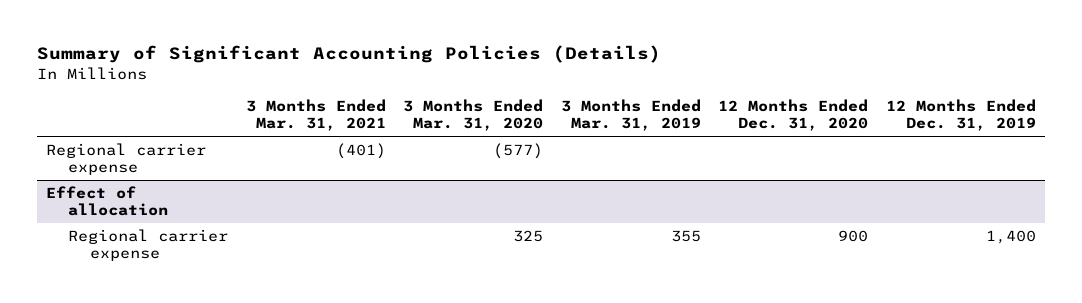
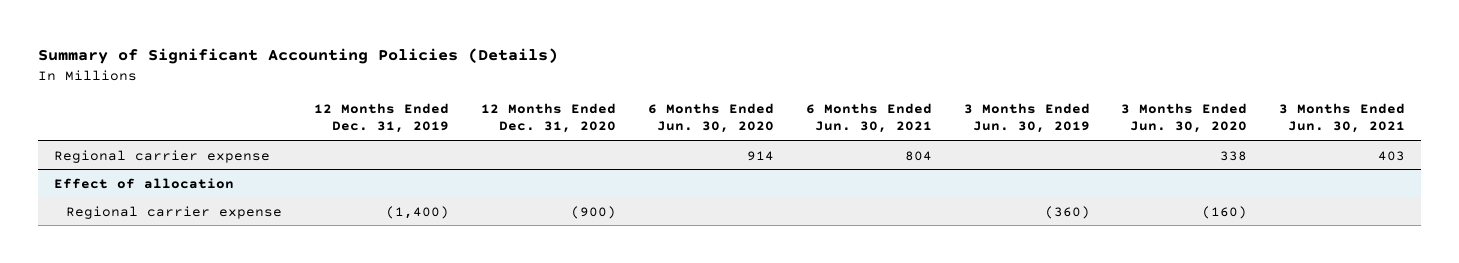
[245,99,386,132] 3 Months Ended Mar. 31, 2021 -> none
[403,99,544,132] 3 Months Ended Mar. 31, 2020 -> none
[560,99,701,132] 3 Months Ended Mar. 31, 2019 -> none
none -> [647,103,774,134] 6 Months Ended Jun. 30, 2020
none -> [805,103,932,134] 6 Months Ended Jun. 30, 2021
none -> [963,103,1090,134] 3 Months Ended Jun. 30, 2019
none -> [1121,103,1248,134] 3 Months Ended Jun. 30, 2020
none -> [1279,103,1406,134] 3 Months Ended Jun. 30, 2021
[838,230,869,243] 900 -> [571,205,617,219] (900)
[986,230,1037,245] 1,400 -> [386,205,450,219] (1,400)

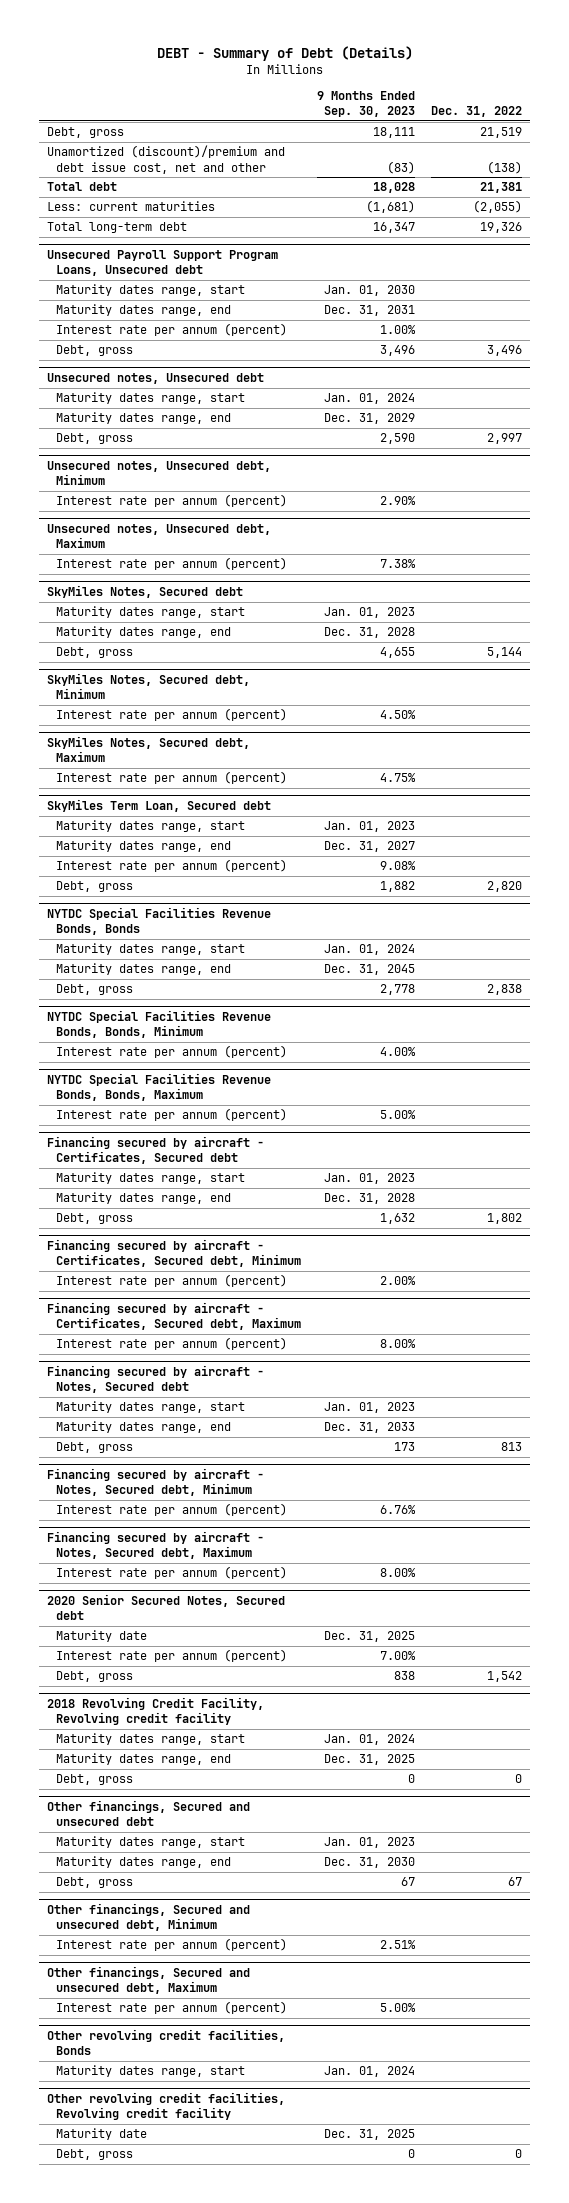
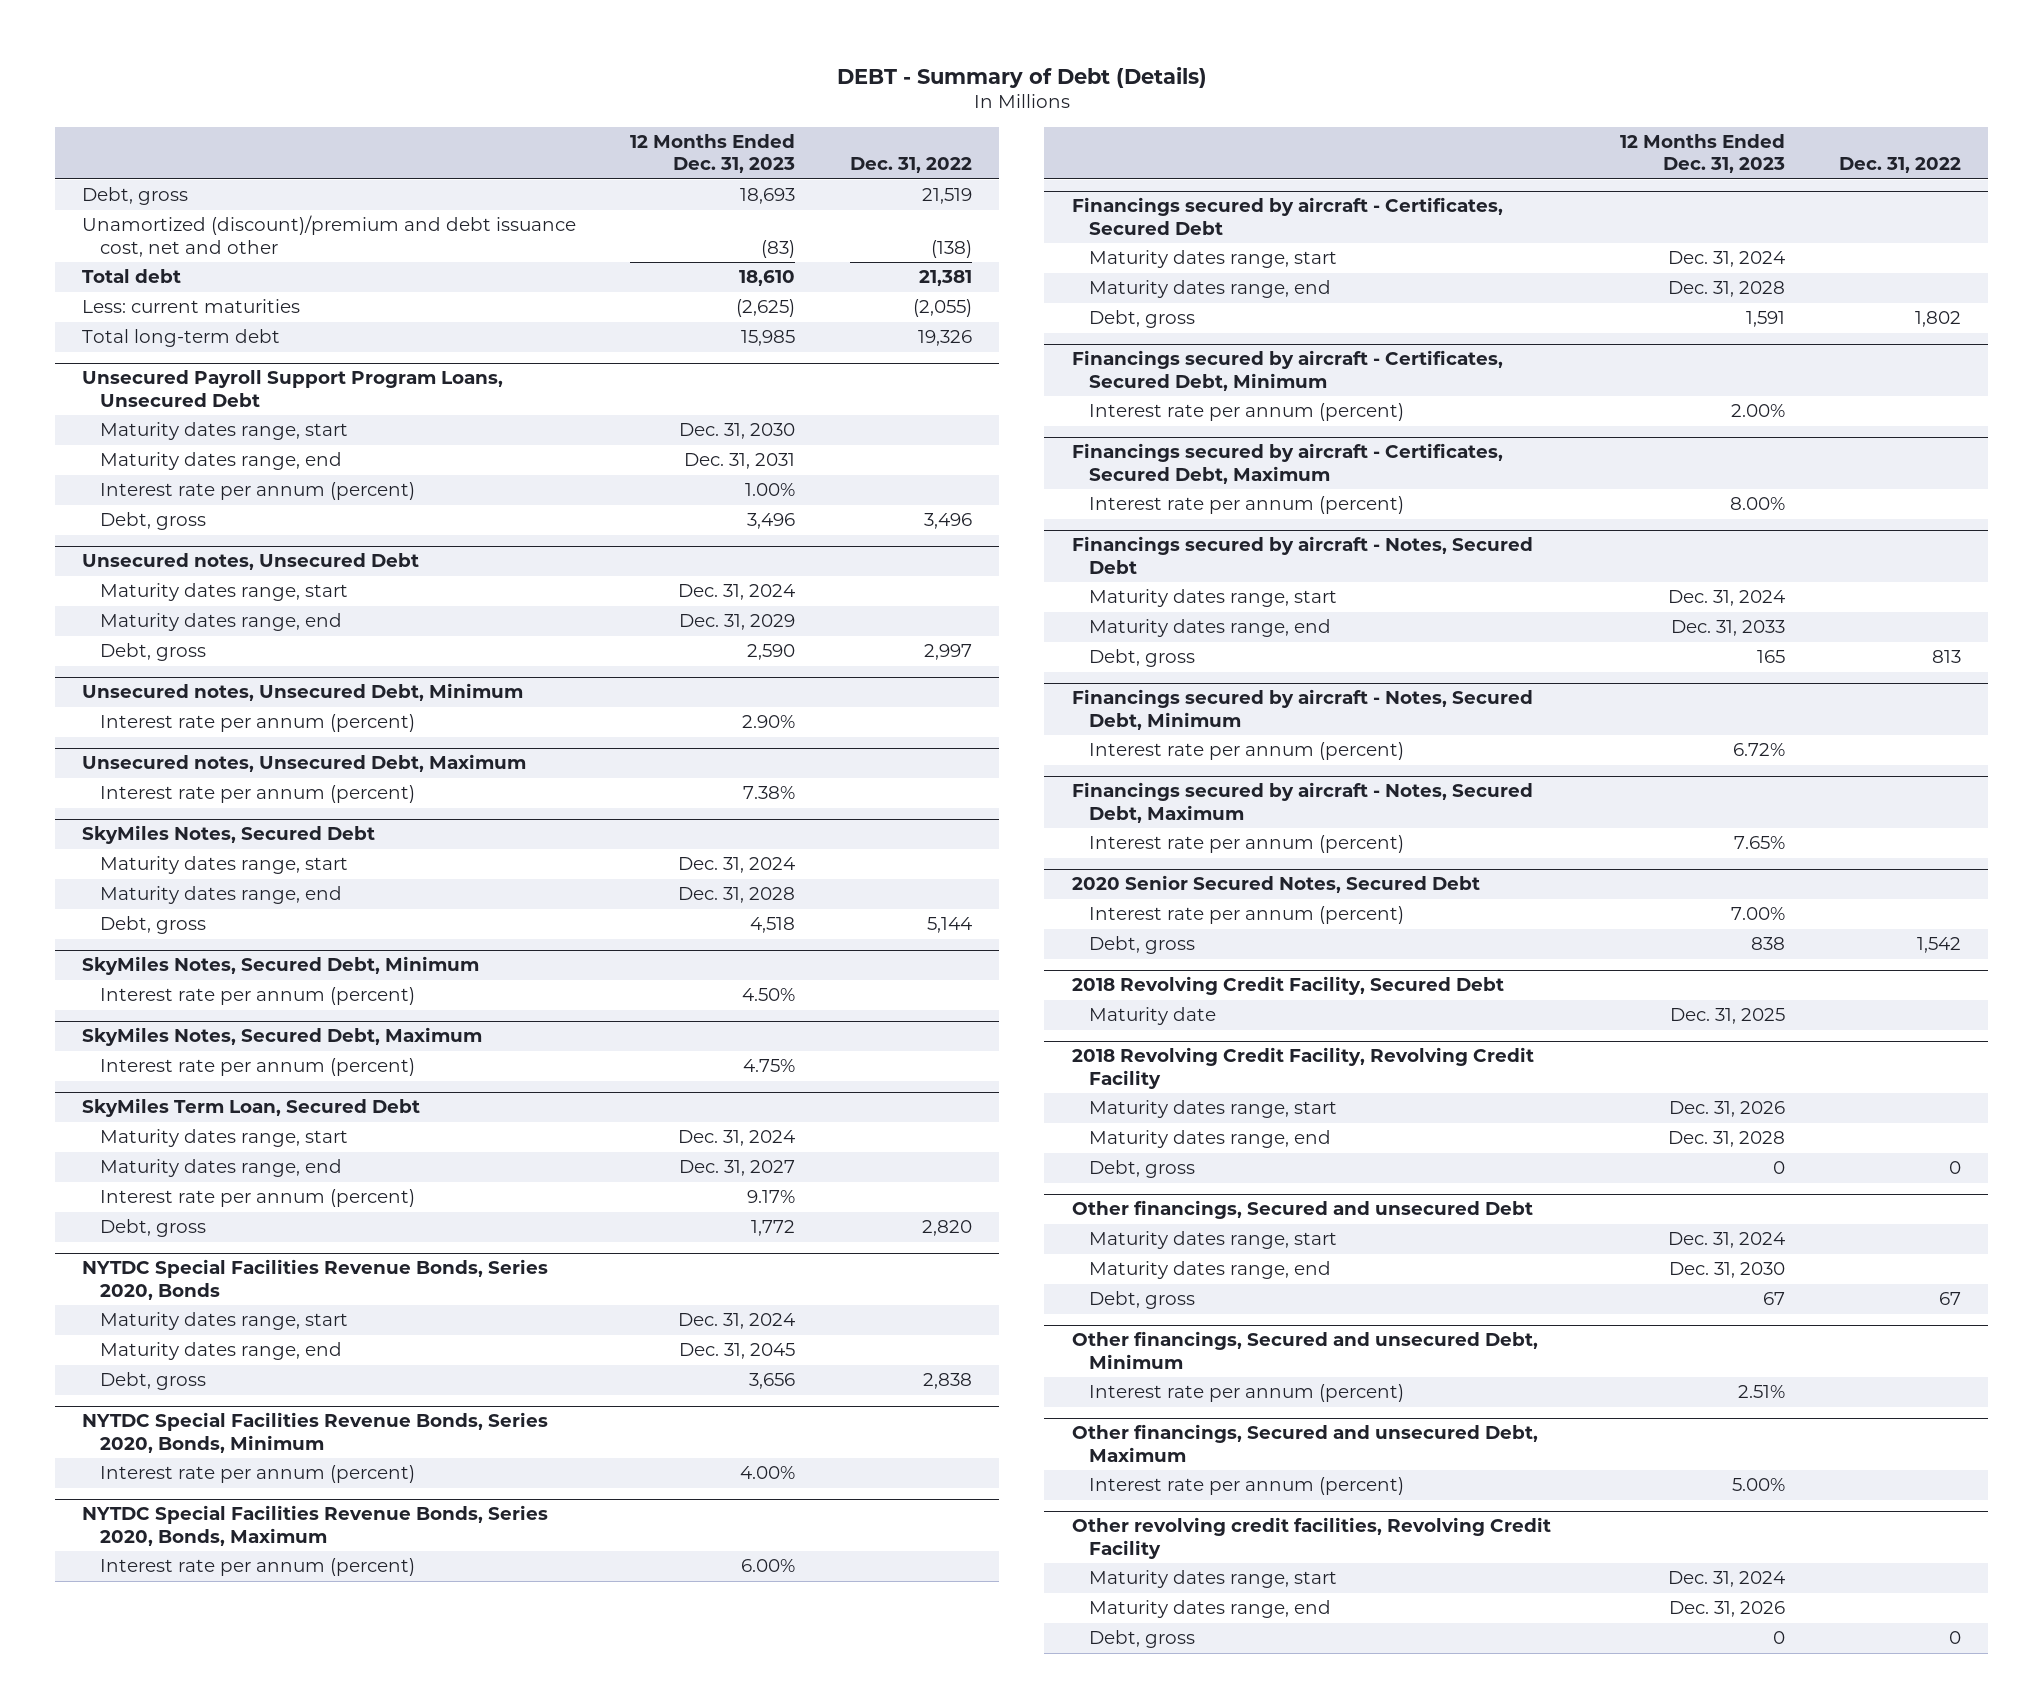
[317,90,416,118] 9 Months Ended Sep. 30, 2023 -> none
none -> [630,133,796,174] 12 Months Ended Dec. 31, 2023
[47,145,286,174] Unamortized (discount)/premium and debt issue cost, net and other -> [82,215,577,257] Unamortized (discount)/premium and debt issuance cost, net and other
[47,250,279,277] Unsecured Payroll Support Program Loans, Unsecured debt -> [82,370,504,407] Unsecured Payroll Support Program Loans, Unsecured Debt
[47,373,265,385] Unsecured notes, Unsecured debt -> [82,553,420,571] Unsecured notes, Unsecured Debt
[47,461,272,486] Unsecured notes, Unsecured debt, Minimum -> [82,683,524,702] Unsecured notes, Unsecured Debt, Minimum
[47,524,272,549] Unsecured notes, Unsecured debt, Maximum -> [82,754,527,773] Unsecured notes, Unsecured Debt, Maximum
[47,585,244,599] SkyMiles Notes, Secured debt -> [82,825,376,845] SkyMiles Notes, Secured Debt
[47,673,251,700] SkyMiles Notes, Secured debt, Minimum -> [82,956,480,976] SkyMiles Notes, Secured Debt, Minimum
[47,736,251,763] SkyMiles Notes, Secured debt, Maximum -> [82,1027,483,1047] SkyMiles Notes, Secured Debt, Maximum
[47,799,272,813] SkyMiles Term Loan, Secured debt -> [82,1098,421,1118] SkyMiles Term Loan, Secured Debt
[47,907,272,936] NYTDC Special Facilities Revenue Bonds, Bonds -> [82,1259,549,1300] NYTDC Special Facilities Revenue Bonds, Series 2020, Bonds
[47,1010,272,1039] NYTDC Special Facilities Revenue Bonds, Bonds, Minimum -> [82,1412,549,1453] NYTDC Special Facilities Revenue Bonds, Series 2020, Bonds, Minimum
[47,1073,272,1102] NYTDC Special Facilities Revenue Bonds, Bonds, Maximum -> [82,1505,549,1546] NYTDC Special Facilities Revenue Bonds, Series 2020, Bonds, Maximum
[47,1136,265,1165] Financing secured by aircraft - Certificates, Secured debt -> [1071,197,1503,235] Financings secured by aircraft - Certificates, Secured Debt
[47,1239,302,1268] Financing secured by aircraft - Certificates, Secured debt, Minimum -> [1071,350,1503,391] Financings secured by aircraft - Certificates, Secured Debt, Minimum
[47,1302,302,1331] Financing secured by aircraft - Certificates, Secured debt, Maximum -> [1071,443,1503,484] Financings secured by aircraft - Certificates, Secured Debt, Maximum
[47,1365,265,1394] Financing secured by aircraft - Notes, Secured debt -> [1071,536,1533,574] Financings secured by aircraft - Notes, Secured Debt
[47,1468,265,1497] Financing secured by aircraft - Notes, Secured debt, Minimum -> [1071,689,1533,730] Financings secured by aircraft - Notes, Secured Debt, Minimum
[47,1531,265,1560] Financing secured by aircraft - Notes, Secured debt, Maximum -> [1071,782,1533,823] Financings secured by aircraft - Notes, Secured Debt, Maximum
[56,1630,148,1643] Maturity date -> none
[47,1594,286,1621] 2020 Senior Secured Notes, Secured debt -> [1071,875,1480,894] 2020 Senior Secured Notes, Secured Debt
none -> [1071,976,1504,996] 2018 Revolving Credit Facility, Secured Debt
none -> [1089,1007,1217,1026] Maturity date
[47,1697,265,1726] 2018 Revolving Credit Facility, Revolving credit facility -> [1071,1047,1534,1089] 2018 Revolving Credit Facility, Revolving Credit Facility
[47,1800,251,1827] Other financings, Secured and unsecured debt -> [1071,1200,1533,1220] Other financings, Secured and unsecured Debt
[47,1903,251,1932] Other financings, Secured and unsecured debt, Minimum -> [1071,1331,1538,1369] Other financings, Secured and unsecured Debt, Minimum
[47,1966,251,1995] Other financings, Secured and unsecured debt, Maximum -> [1071,1424,1538,1462] Other financings, Secured and unsecured Debt, Maximum
[47,2029,286,2056] Other revolving credit facilities, Bonds -> none
[56,2065,246,2078] Maturity dates range, start -> none
[56,2128,148,2141] Maturity date -> none
[47,2092,286,2121] Other revolving credit facilities, Revolving credit facility -> [1071,1517,1551,1559] Other revolving credit facilities, Revolving Credit Facility
none -> [1089,1570,1338,1589] Maturity dates range, start
none -> [1089,1600,1332,1619] Maturity dates range, end

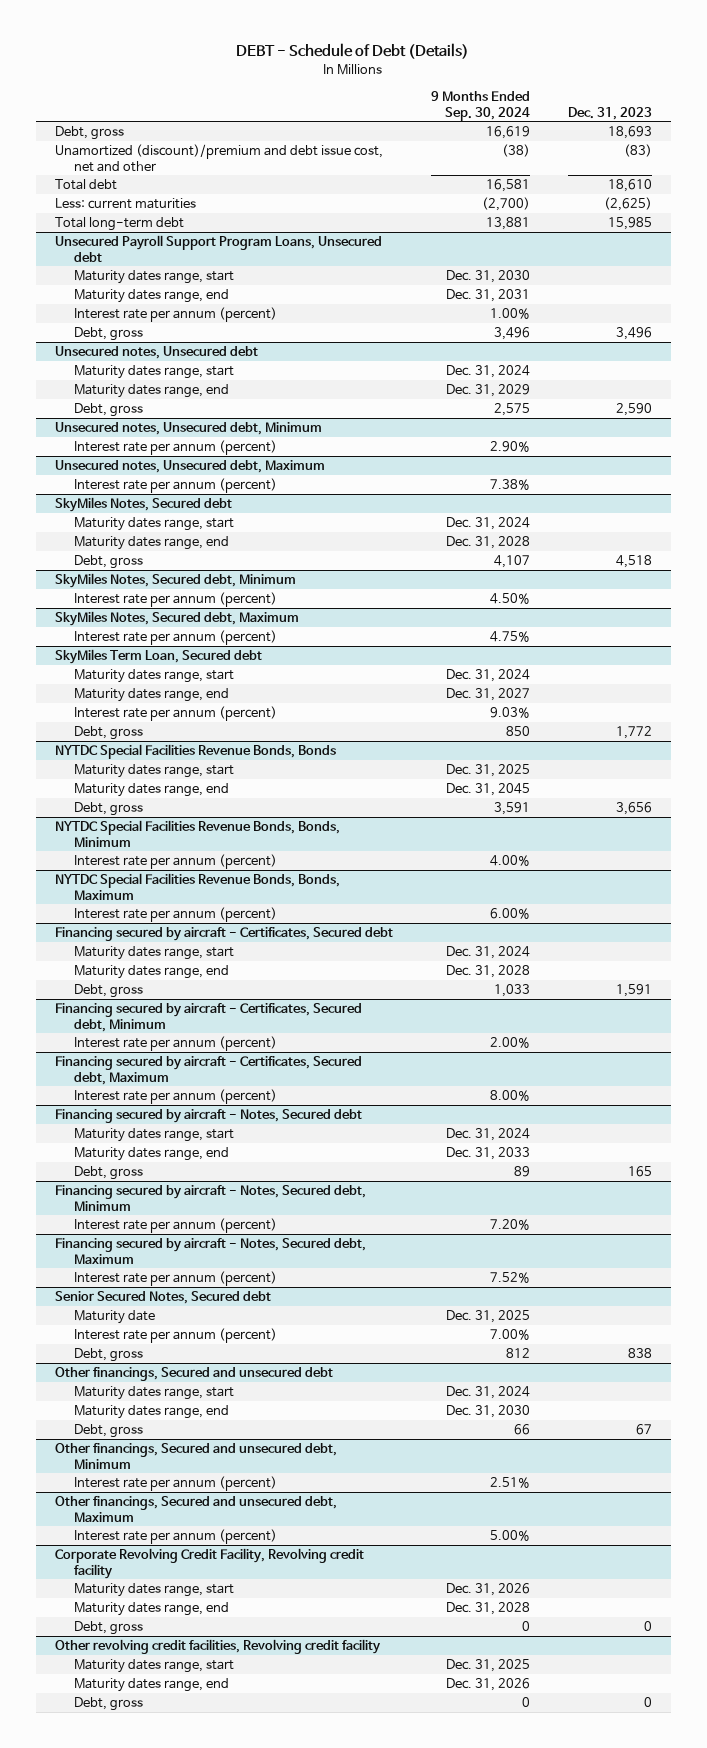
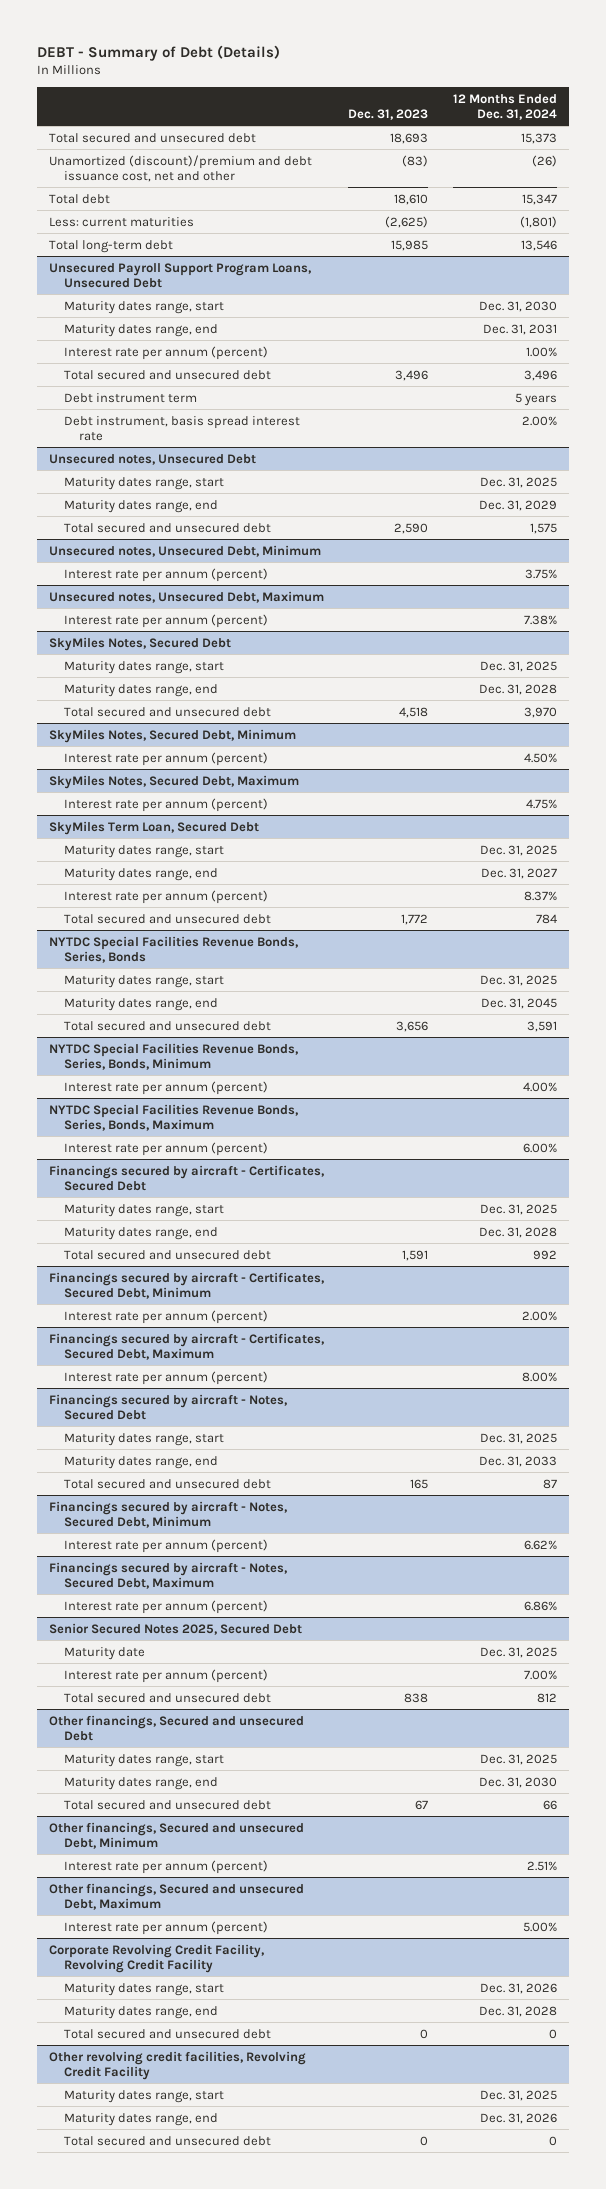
[236,43,470,60] DEBT - Schedule of Debt (Details) -> [36,44,280,61] DEBT - Summary of Debt (Details)
[430,91,530,121] 9 Months Ended Sep. 30, 2024 -> none
none -> [452,93,557,120] 12 Months Ended Dec. 31, 2024
[55,126,125,141] Debt, gross -> [48,132,256,143] Total secured and unsecured debt
[55,144,384,172] Unamortized (discount)/premium and debt issue cost, net and other -> [48,154,312,182] Unamortized (discount)/premium and debt issuance cost, net and other
[55,235,383,262] Unsecured Payroll Support Program Loans, Unsecured debt -> [48,262,311,288] Unsecured Payroll Support Program Loans, Unsecured Debt
[74,327,144,342] Debt, gross -> [63,369,271,380] Total secured and unsecured debt
none -> [63,392,197,403] Debt instrument term
none -> [63,415,300,441] Debt instrument, basis spread interest rate
[55,346,259,360] Unsecured notes, Unsecured debt -> [48,453,256,465] Unsecured notes, Unsecured Debt
[74,403,144,418] Debt, gross -> [63,522,271,533] Total secured and unsecured debt
[55,422,323,436] Unsecured notes, Unsecured debt, Minimum -> [48,544,321,557] Unsecured notes, Unsecured Debt, Minimum
[55,460,326,474] Unsecured notes, Unsecured debt, Maximum -> [48,590,324,603] Unsecured notes, Unsecured Debt, Maximum
[55,497,233,513] SkyMiles Notes, Secured debt -> [48,636,231,651] SkyMiles Notes, Secured Debt
[74,555,144,570] Debt, gross -> [63,706,271,717] Total secured and unsecured debt
[55,573,297,589] SkyMiles Notes, Secured debt, Minimum -> [48,728,296,743] SkyMiles Notes, Secured Debt, Minimum
[55,611,300,627] SkyMiles Notes, Secured debt, Maximum -> [48,774,299,789] SkyMiles Notes, Secured Debt, Maximum
[55,649,263,665] SkyMiles Term Loan, Secured debt -> [48,820,259,835] SkyMiles Term Loan, Secured Debt
[74,726,144,741] Debt, gross -> [63,913,271,924] Total secured and unsecured debt
[55,744,337,760] NYTDC Special Facilities Revenue Bonds, Bonds -> [48,935,298,963] NYTDC Special Facilities Revenue Bonds, Series, Bonds
[74,802,144,817] Debt, gross -> [63,1020,271,1031] Total secured and unsecured debt
[55,820,341,847] NYTDC Special Facilities Revenue Bonds, Bonds, Minimum -> [48,1042,298,1070] NYTDC Special Facilities Revenue Bonds, Series, Bonds, Minimum
[55,873,341,900] NYTDC Special Facilities Revenue Bonds, Bonds, Maximum -> [48,1103,298,1131] NYTDC Special Facilities Revenue Bonds, Series, Bonds, Maximum
[55,927,394,942] Financing secured by aircraft - Certificates, Secured debt -> [48,1164,324,1191] Financings secured by aircraft - Certificates, Secured Debt
[74,984,144,999] Debt, gross -> [63,1249,271,1260] Total secured and unsecured debt
[55,1003,363,1032] Financing secured by aircraft - Certificates, Secured debt, Minimum -> [48,1271,324,1299] Financings secured by aircraft - Certificates, Secured Debt, Minimum
[55,1056,363,1085] Financing secured by aircraft - Certificates, Secured debt, Maximum -> [48,1332,324,1360] Financings secured by aircraft - Certificates, Secured Debt, Maximum
[55,1109,363,1124] Financing secured by aircraft - Notes, Secured debt -> [48,1393,287,1420] Financings secured by aircraft - Notes, Secured Debt
[74,1166,144,1181] Debt, gross -> [63,1478,271,1489] Total secured and unsecured debt
[55,1185,367,1211] Financing secured by aircraft - Notes, Secured debt, Minimum -> [48,1500,287,1528] Financings secured by aircraft - Notes, Secured Debt, Minimum
[55,1238,367,1264] Financing secured by aircraft - Notes, Secured debt, Maximum -> [48,1561,287,1589] Financings secured by aircraft - Notes, Secured Debt, Maximum
[55,1291,272,1305] Senior Secured Notes, Secured debt -> [48,1622,302,1635] Senior Secured Notes 2025, Secured Debt
[74,1348,144,1363] Debt, gross -> [63,1692,271,1703] Total secured and unsecured debt
[55,1367,334,1382] Other financings, Secured and unsecured debt -> [48,1714,304,1741] Other financings, Secured and unsecured Debt
[74,1424,144,1439] Debt, gross -> [63,1799,271,1810] Total secured and unsecured debt
[55,1443,338,1469] Other financings, Secured and unsecured debt, Minimum -> [48,1821,304,1849] Other financings, Secured and unsecured Debt, Minimum
[55,1496,338,1522] Other financings, Secured and unsecured debt, Maximum -> [48,1882,304,1910] Other financings, Secured and unsecured Debt, Maximum
[55,1548,365,1579] Corporate Revolving Credit Facility, Revolving credit facility -> [48,1943,264,1973] Corporate Revolving Credit Facility, Revolving Credit Facility
[74,1621,144,1636] Debt, gross -> [63,2028,271,2039] Total secured and unsecured debt
[55,1639,382,1655] Other revolving credit facilities, Revolving credit facility -> [48,2050,306,2080] Other revolving credit facilities, Revolving Credit Facility
[74,1697,144,1712] Debt, gross -> [63,2135,271,2146] Total secured and unsecured debt

